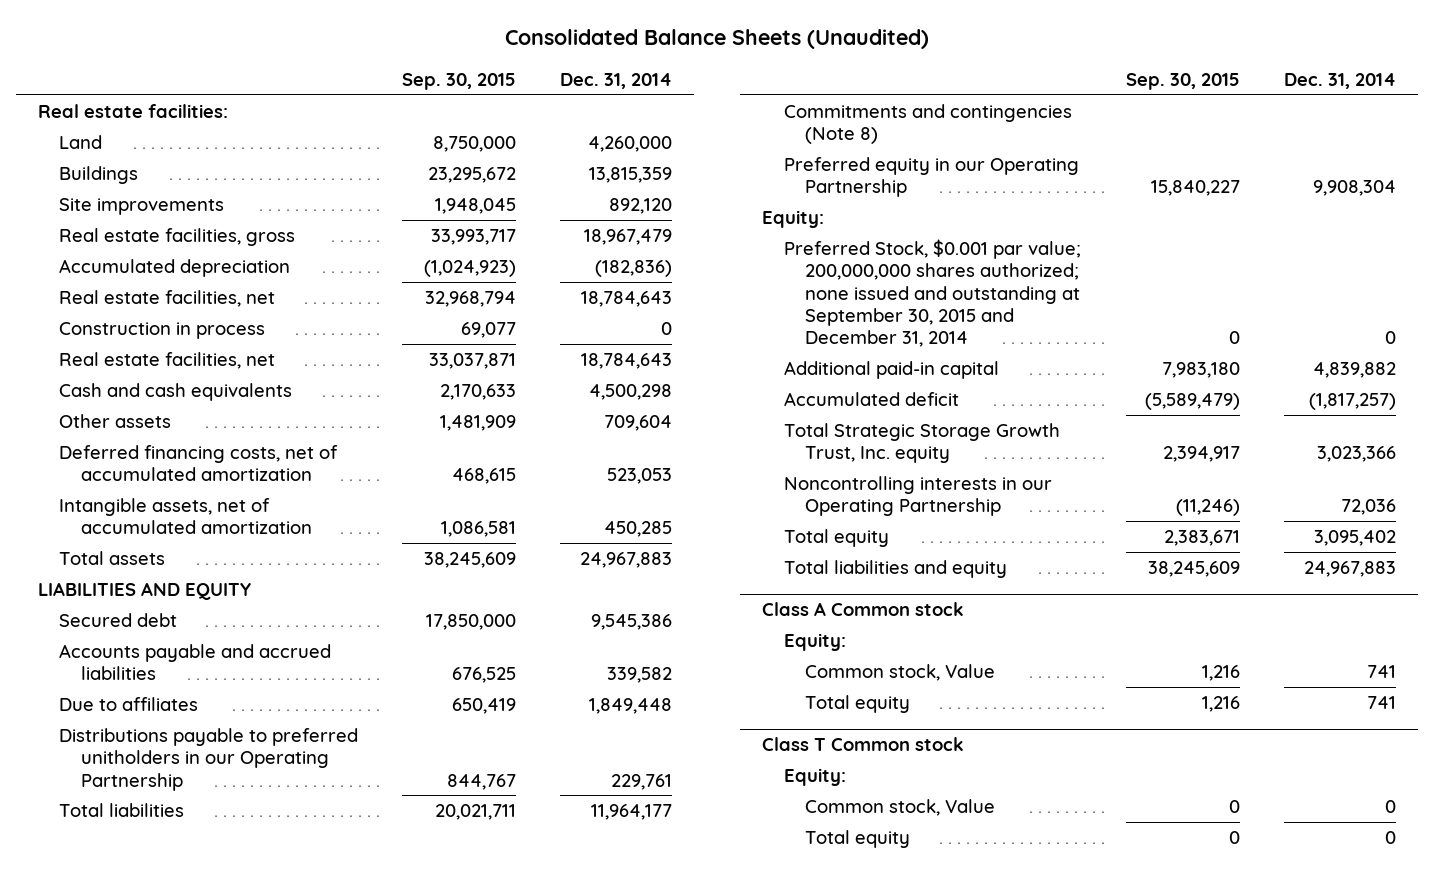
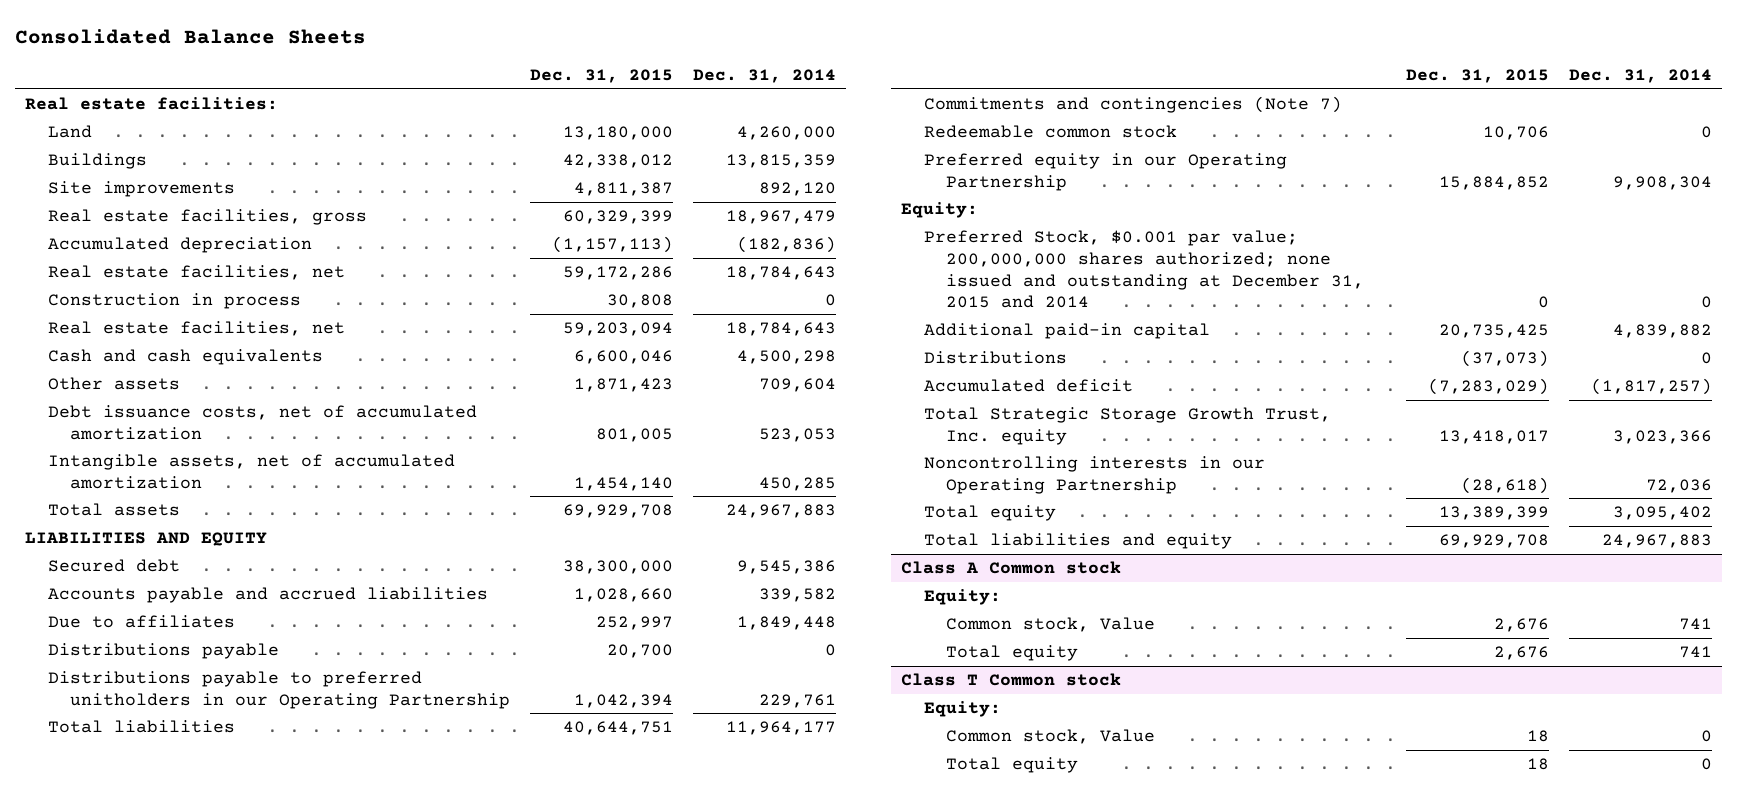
[505,29,930,50] Consolidated Balance Sheets (Unaudited) -> [15,29,367,45] Consolidated Balance Sheets
[402,73,517,91] Sep. 30, 2015 -> none
none -> [530,69,674,84] Dec. 31, 2015
[59,445,339,482] Deferred financing costs, net of accumulated amortization -> [47,405,477,440] Debt issuance costs, net of accumulated amortization
none -> [47,643,279,660] Distributions payable
[783,104,1072,145] Commitments and contingencies (Note 8) -> [923,96,1342,114] Commitments and contingencies (Note 7)
none -> [923,125,1177,139] Redeemable common stock
[783,239,1081,347] Preferred Stock, $0.001 par value; 200,000,000 shares authorized; none issued and outstanding at September 30, 2015 and December 31, 2014 -> [923,230,1365,309] Preferred Stock, $0.001 par value; 200,000,000 shares authorized; none issued and outstanding at December 31, 2015 and 2014
none -> [923,351,1067,365] Distributions

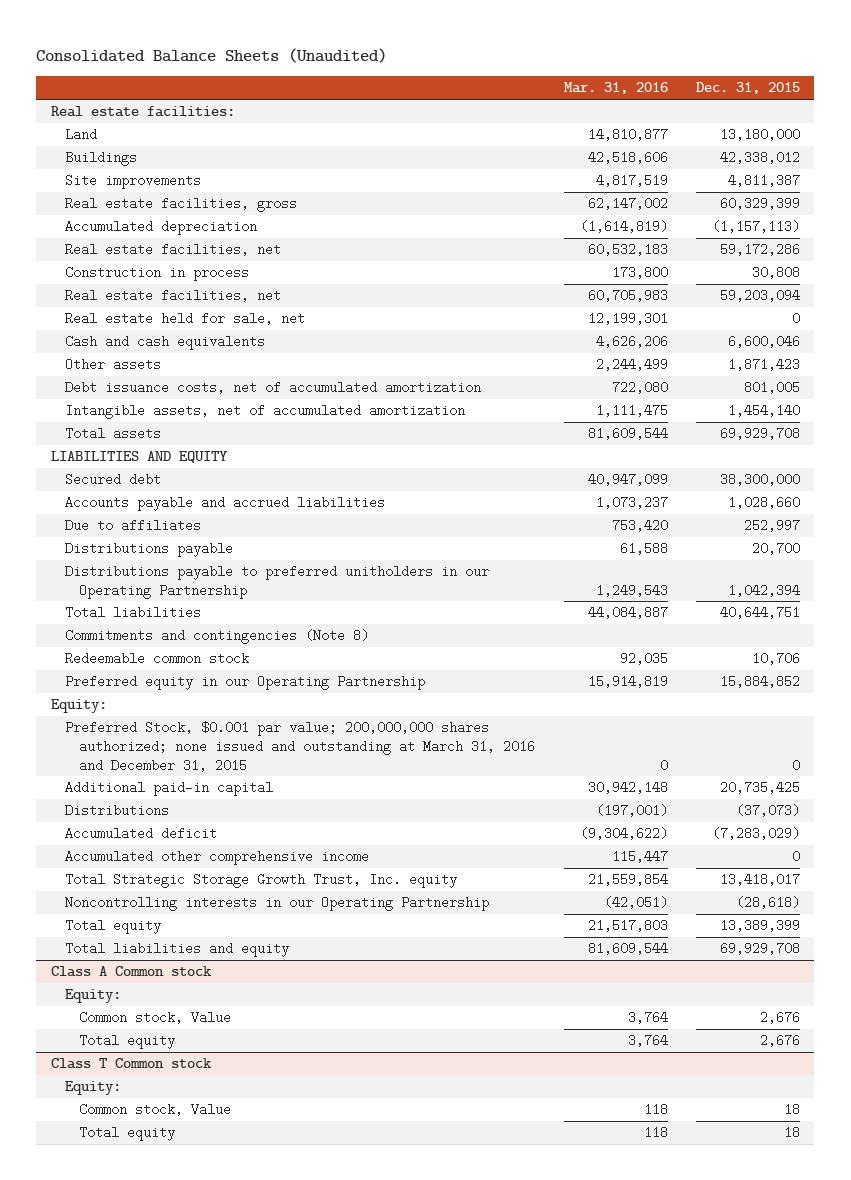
[15,29,367,45] Consolidated Balance Sheets -> [36,47,388,63] Consolidated Balance Sheets (Unaudited)
[693,69,837,84] Dec. 31, 2014 -> none
none -> [563,82,668,95] Mar. 31, 2016
none -> [64,312,305,326] Real estate held for sale, net
[923,96,1342,114] Commitments and contingencies (Note 7) -> [64,629,369,645] Commitments and contingencies (Note 8)
[923,230,1365,309] Preferred Stock, $0.001 par value; 200,000,000 shares authorized; none issued and outstanding at December 31, 2015 and 2014 -> [64,721,536,772] Preferred Stock, $0.001 par value; 200,000,000 shares authorized; none issued and outstanding at March 31, 2016 and December 31, 2015
none -> [64,850,369,866] Accumulated other comprehensive income

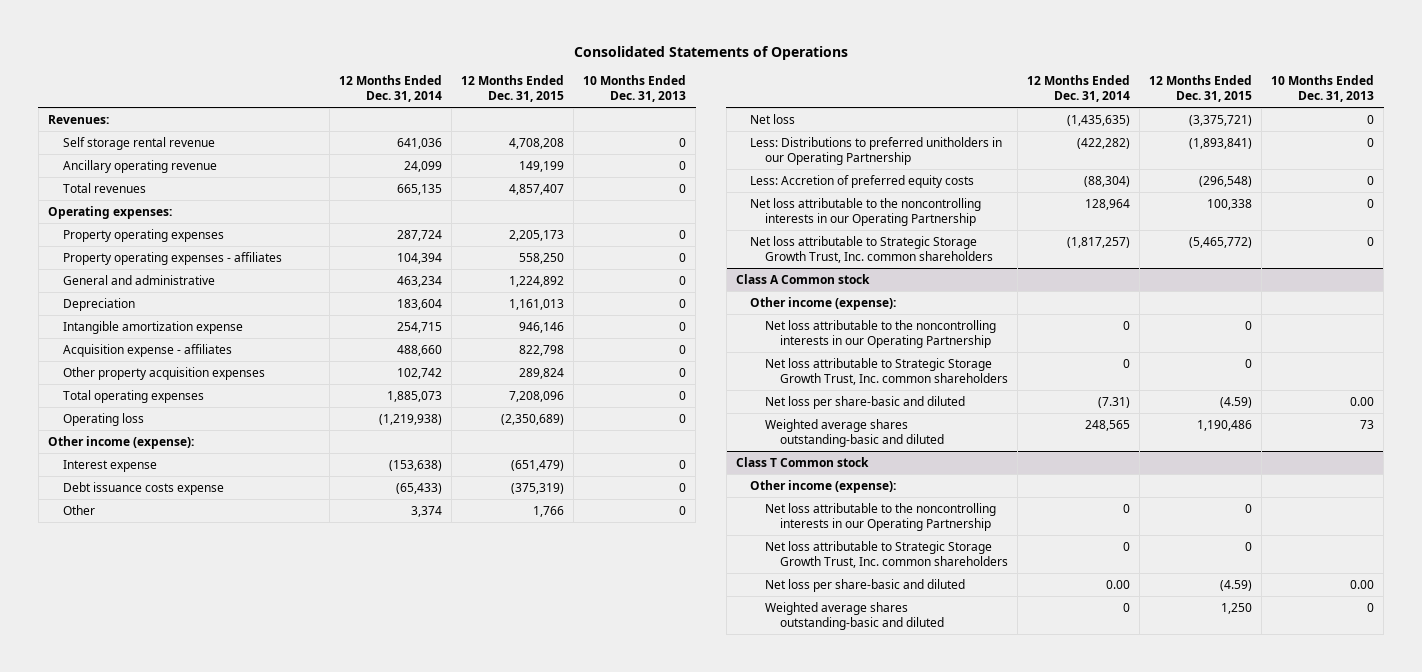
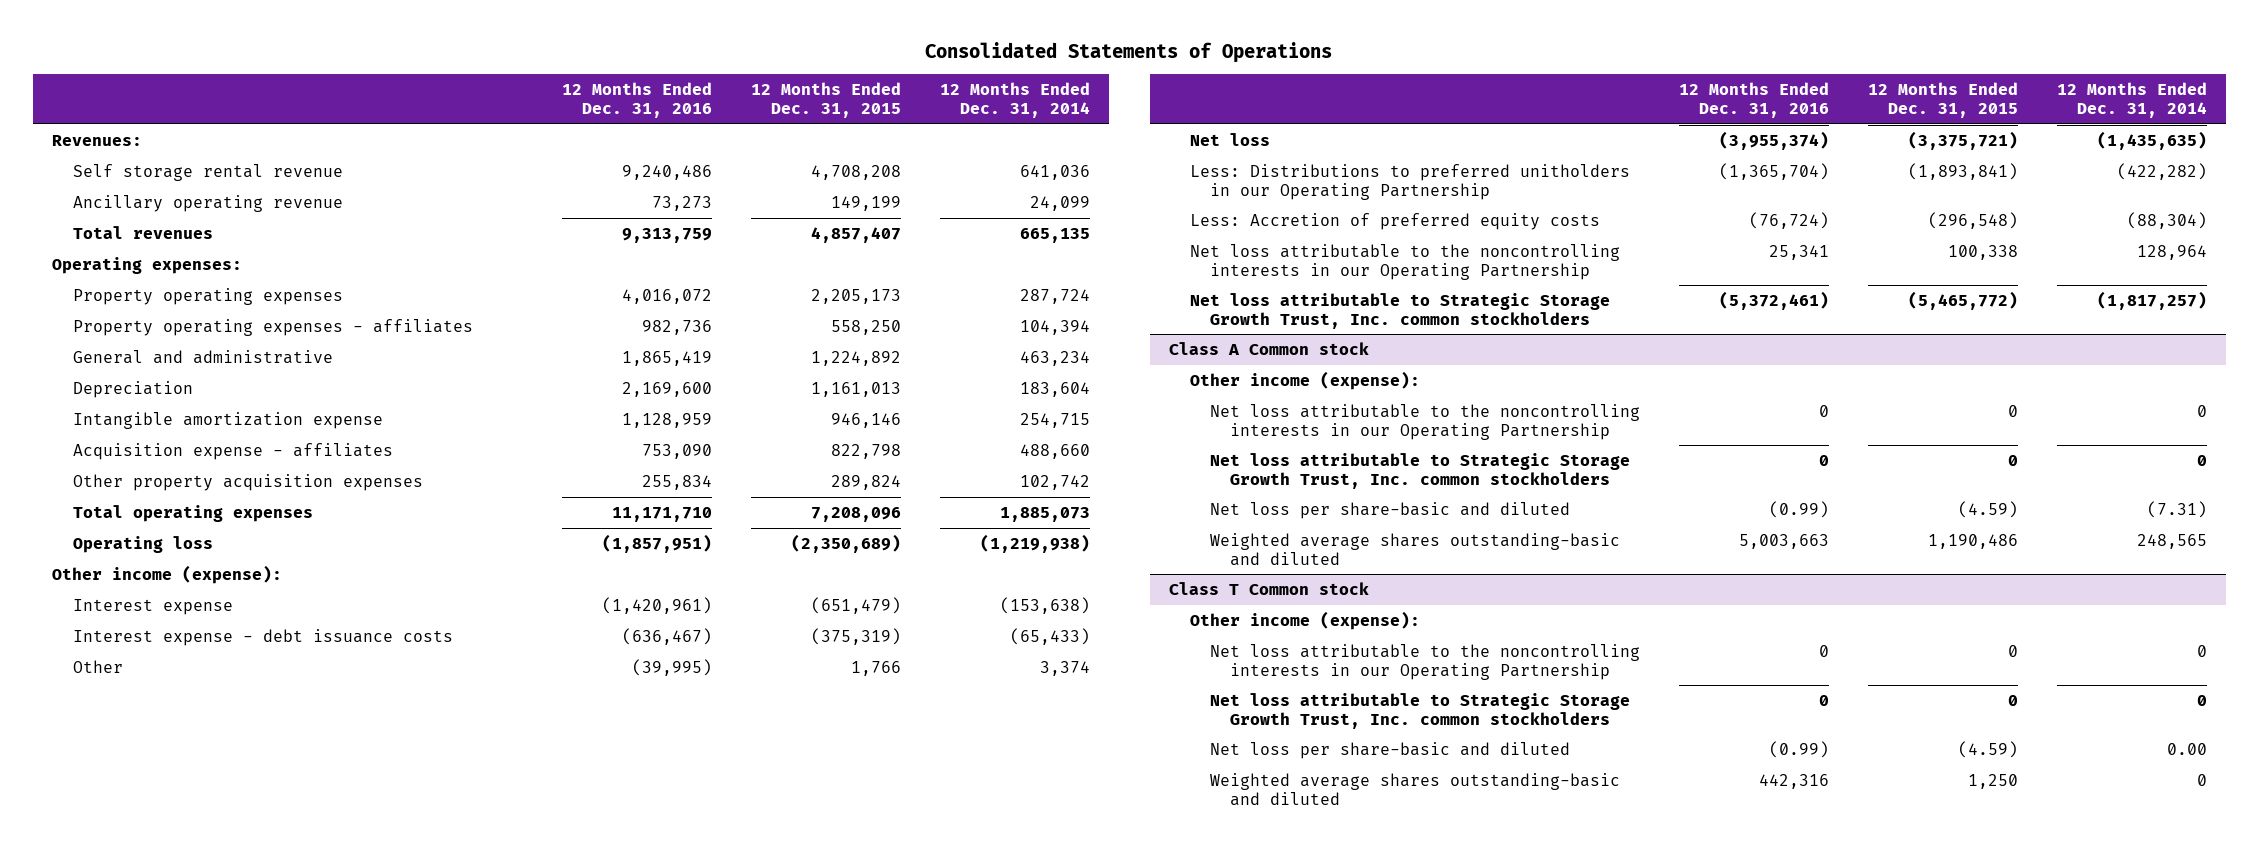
[583,74,687,103] 10 Months Ended Dec. 31, 2013 -> none
none -> [562,82,713,118] 12 Months Ended Dec. 31, 2016
[62,481,224,495] Debt issuance costs expense -> [72,628,453,646] Interest expense - debt issuance costs
[750,235,994,264] Net loss attributable to Strategic Storage Growth Trust, Inc. common shareholders -> [1189,292,1610,329] Net loss attributable to Strategic Storage Growth Trust, Inc. common stockholders
[765,357,1008,386] Net loss attributable to Strategic Storage Growth Trust, Inc. common shareholders -> [1209,452,1630,489] Net loss attributable to Strategic Storage Growth Trust, Inc. common stockholders
[765,540,1008,569] Net loss attributable to Strategic Storage Growth Trust, Inc. common shareholders -> [1209,692,1630,729] Net loss attributable to Strategic Storage Growth Trust, Inc. common stockholders

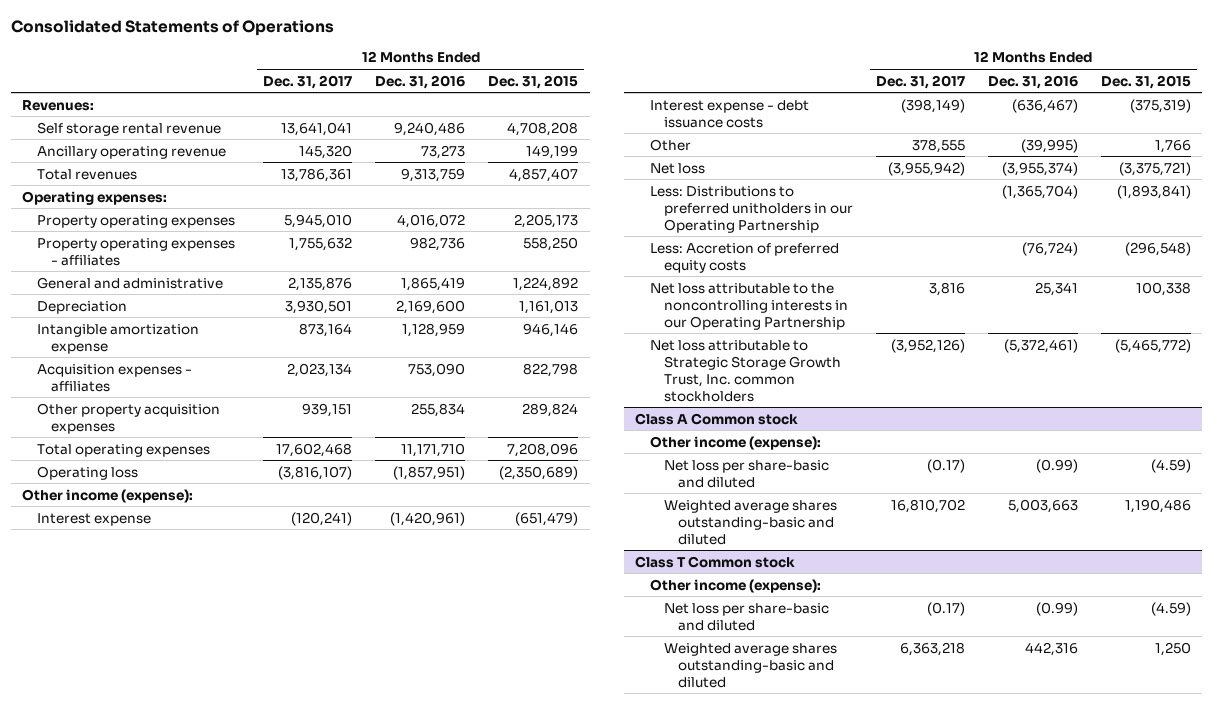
[939,82,1090,118] 12 Months Ended Dec. 31, 2014 -> none
none -> [263,74,353,89] Dec. 31, 2017
[72,442,393,460] Acquisition expense - affiliates -> [36,363,192,392] Acquisition expenses - affiliates
[1209,403,1640,440] Net loss attributable to the noncontrolling interests in our Operating Partnership -> none
[1209,452,1630,489] Net loss attributable to Strategic Storage Growth Trust, Inc. common stockholders -> none
[1209,643,1640,680] Net loss attributable to the noncontrolling interests in our Operating Partnership -> none
[1209,692,1630,729] Net loss attributable to Strategic Storage Growth Trust, Inc. common stockholders -> none

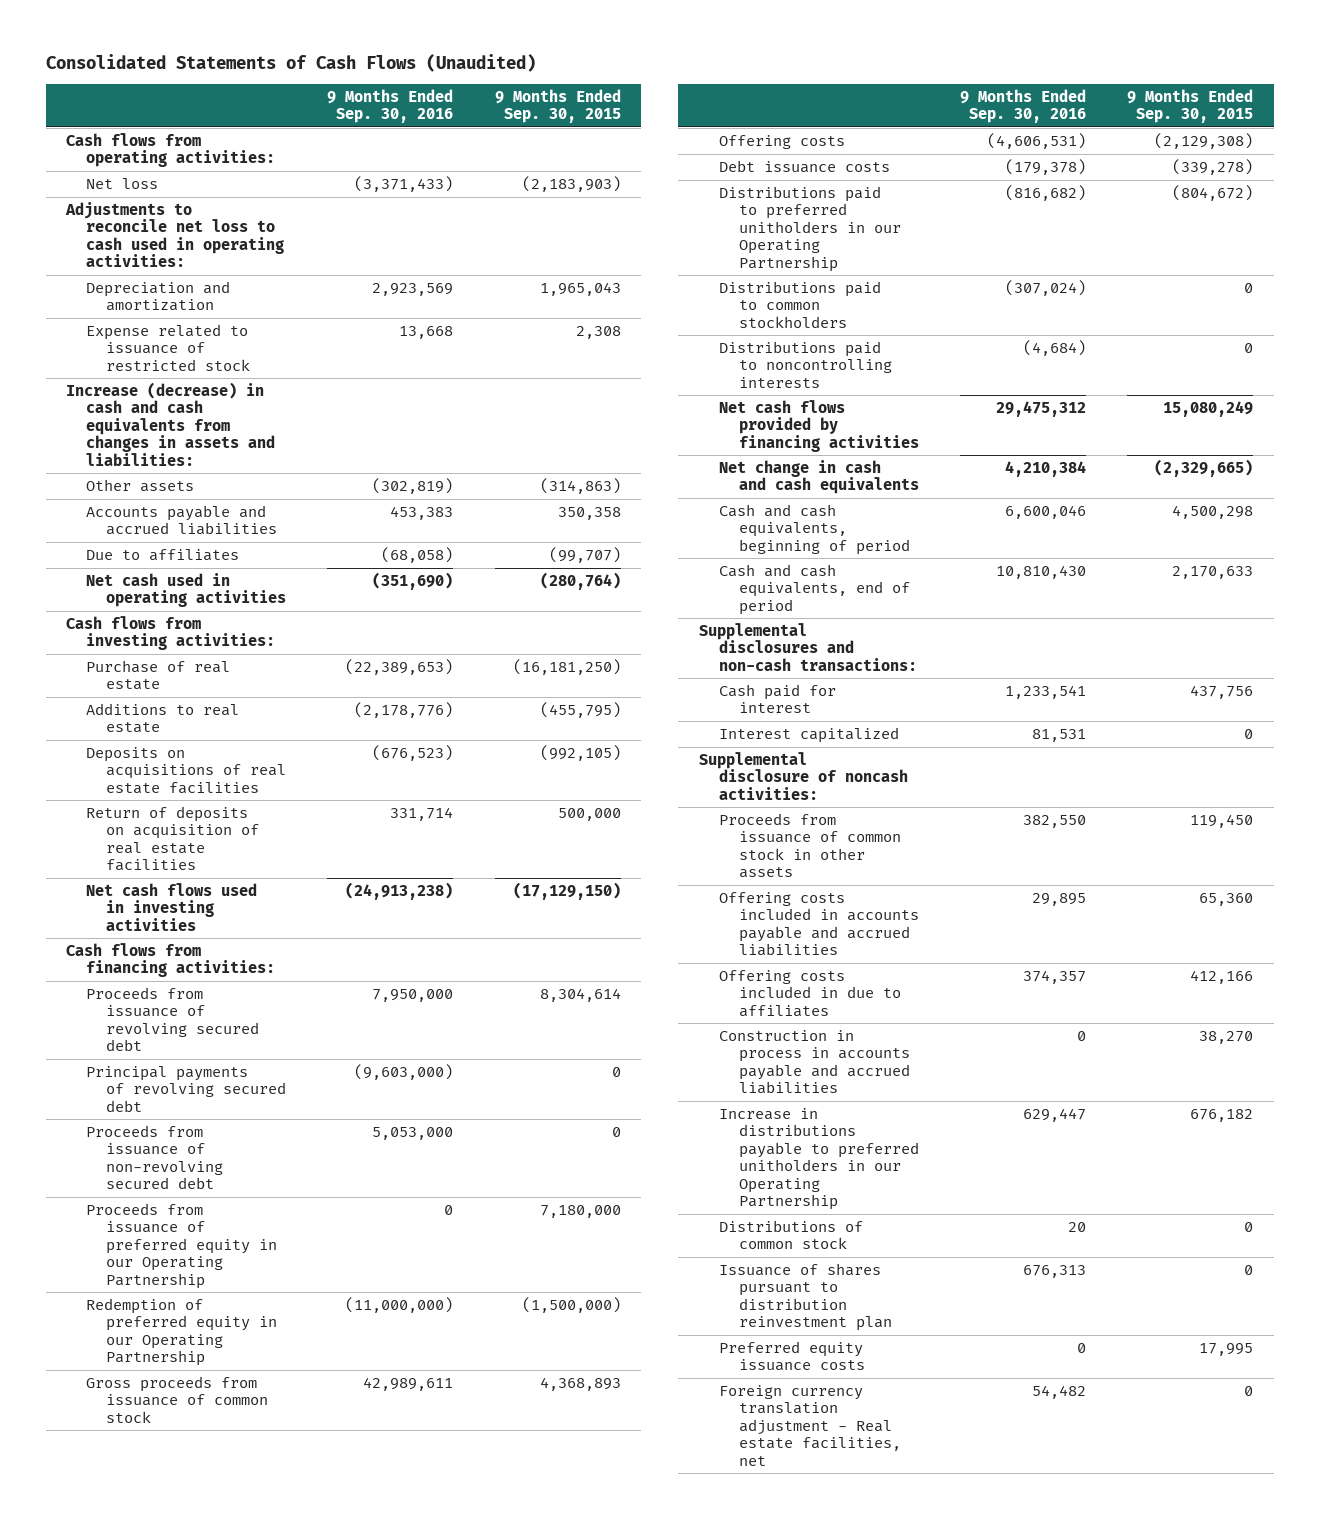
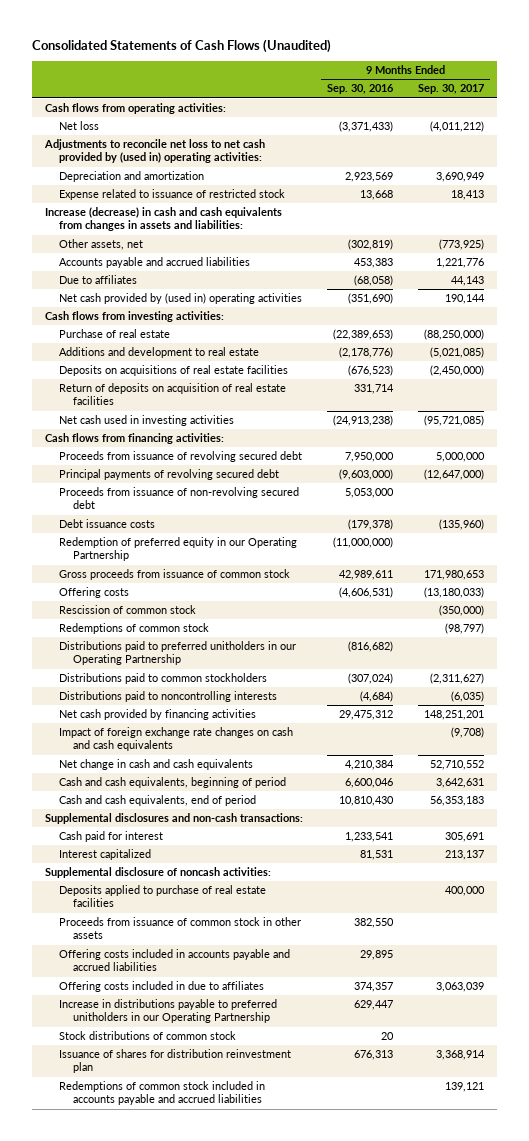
[494,88,621,124] 9 Months Ended Sep. 30, 2015 -> none
none -> [418,84,485,95] Sep. 30, 2017
[65,202,285,268] Adjustments to reconcile net loss to cash used in operating activities: -> [43,139,265,164] Adjustments to reconcile net loss to net cash provided by (used in) operating activities:
[86,479,195,493] Other assets -> [58,239,143,251] Other assets, net
[86,573,286,608] Net cash used in operating activities -> [58,293,302,305] Net cash provided by (used in) operating activities
[86,703,240,734] Additions to real estate -> [58,347,259,359] Additions and development to real estate
[86,883,258,931] Net cash flows used in investing activities -> [58,415,234,427] Net cash used in investing activities
[86,1203,277,1289] Proceeds from issuance of preferred equity in our Operating Partnership -> none
[718,160,890,174] Debt issuance costs -> [58,519,155,529] Debt issuance costs
none -> [58,605,196,615] Rescission of common stock
none -> [58,623,209,635] Redemptions of common stock
[718,400,919,452] Net cash flows provided by financing activities -> [58,709,256,721] Net cash provided by financing activities
none -> [58,727,293,752] Impact of foreign exchange rate changes on cash and cash equivalents
none -> [58,885,266,908] Deposits applied to purchase of real estate facilities
[718,1030,910,1095] Construction in process in accounts payable and accrued liabilities -> none
[718,1341,865,1372] Preferred equity issuance costs -> none
[718,1385,901,1466] Foreign currency translation adjustment - Real estate facilities, net -> none
[718,1220,863,1250] Distributions of common stock -> [58,1031,236,1041] Stock distributions of common stock
[718,1263,892,1332] Issuance of shares pursuant to distribution reinvestment plan -> [58,1049,291,1074] Issuance of shares for distribution reinvestment plan
none -> [58,1081,265,1106] Redemptions of common stock included in accounts payable and accrued liabilities

